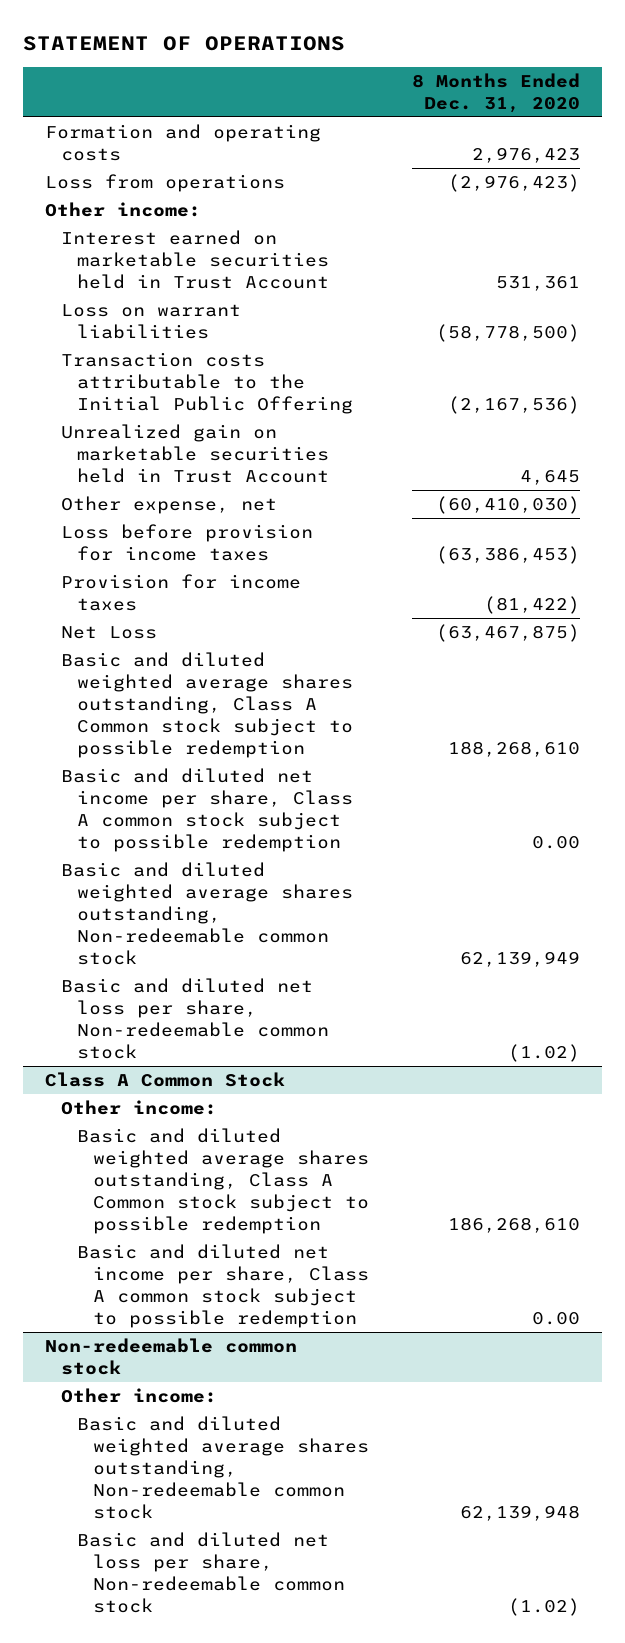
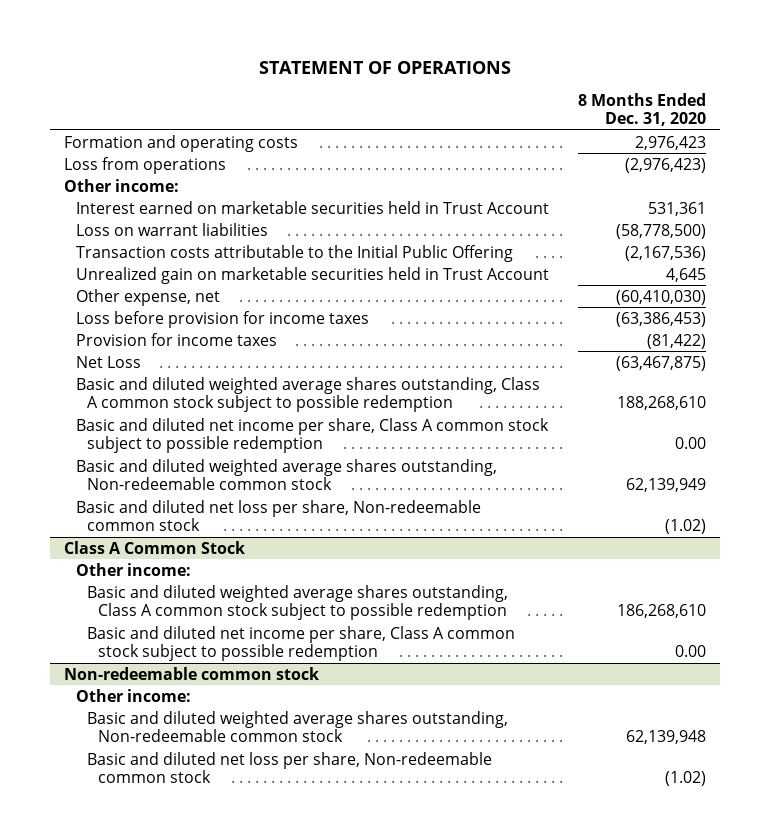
[60,651,354,759] Basic and diluted weighted average shares outstanding, Class A Common stock subject to possible redemption -> [75,376,540,413] Basic and diluted weighted average shares outstanding, Class A common stock subject to possible redemption
[77,1127,370,1235] Basic and diluted weighted average shares outstanding, Class A Common stock subject to possible redemption -> [87,584,509,621] Basic and diluted weighted average shares outstanding, Class A common stock subject to possible redemption

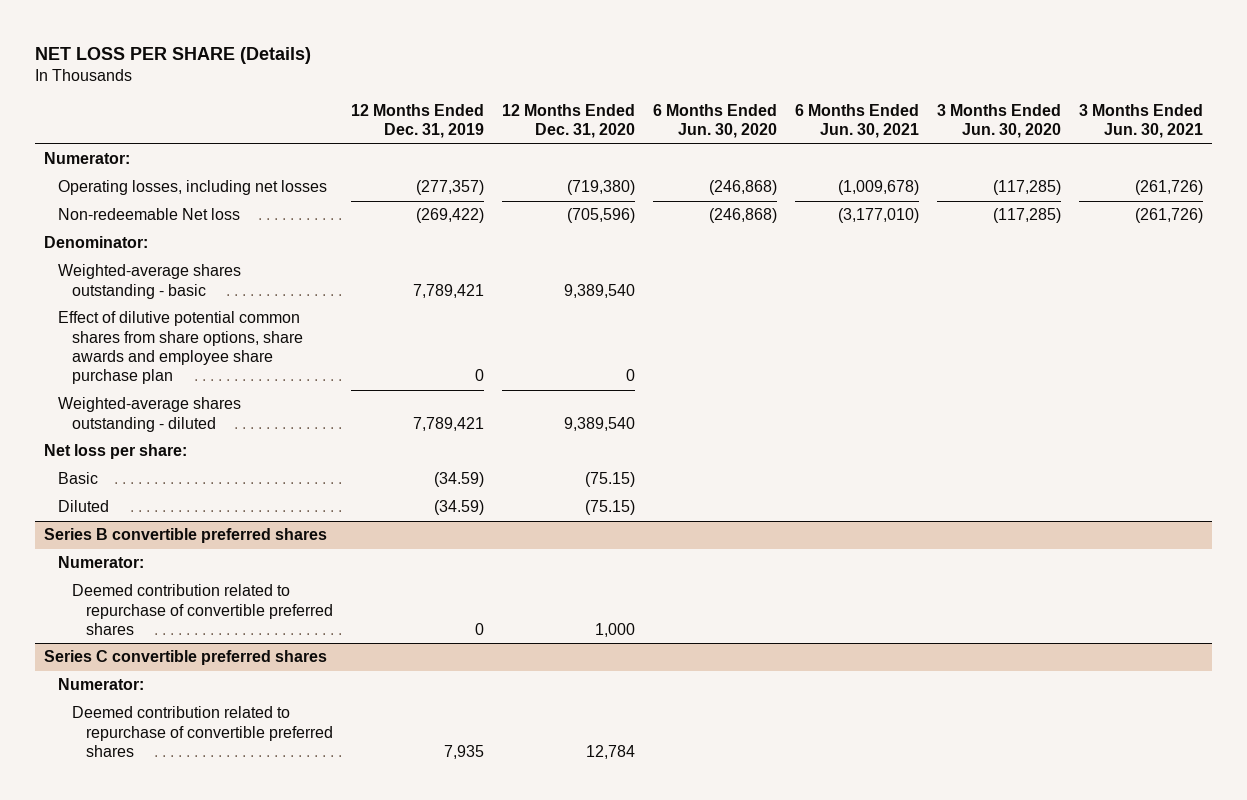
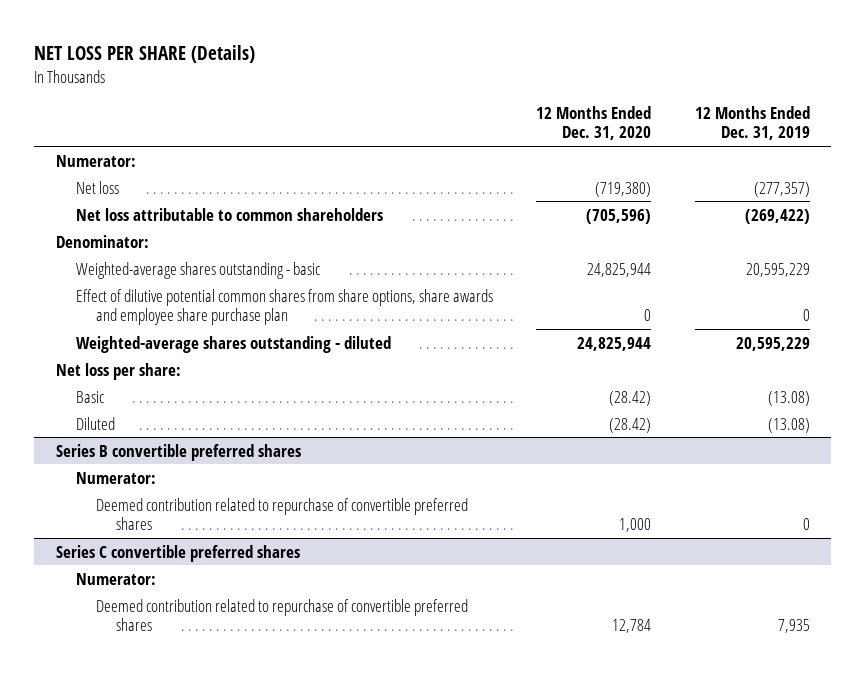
[652,103,777,139] 6 Months Ended Jun. 30, 2020 -> none
[794,103,919,139] 6 Months Ended Jun. 30, 2021 -> none
[936,103,1061,139] 3 Months Ended Jun. 30, 2020 -> none
[1078,103,1203,139] 3 Months Ended Jun. 30, 2021 -> none
[58,180,328,196] Operating losses, including net losses -> [75,180,119,194] Net loss
[58,208,241,221] Non-redeemable Net loss -> [75,207,383,221] Net loss attributable to common shareholders
[412,283,484,298] 7,789,421 -> [745,262,810,277] 20,595,229
[563,283,635,298] 9,389,540 -> [587,262,652,277] 24,825,944
[412,416,484,431] 7,789,421 -> [735,336,810,351] 20,595,229
[563,416,635,431] 9,389,540 -> [577,336,652,351] 24,825,944
[433,472,484,488] (34.59) -> [767,390,810,406] (13.08)
[584,472,635,488] (75.15) -> [609,390,652,406] (28.42)
[433,500,484,516] (34.59) -> [767,417,810,433] (13.08)
[584,500,635,516] (75.15) -> [609,417,652,433] (28.42)

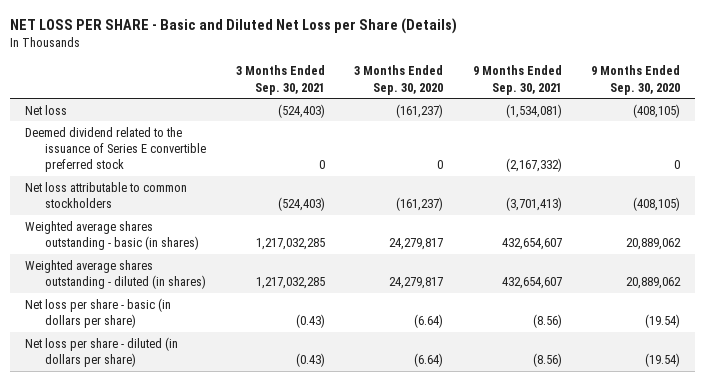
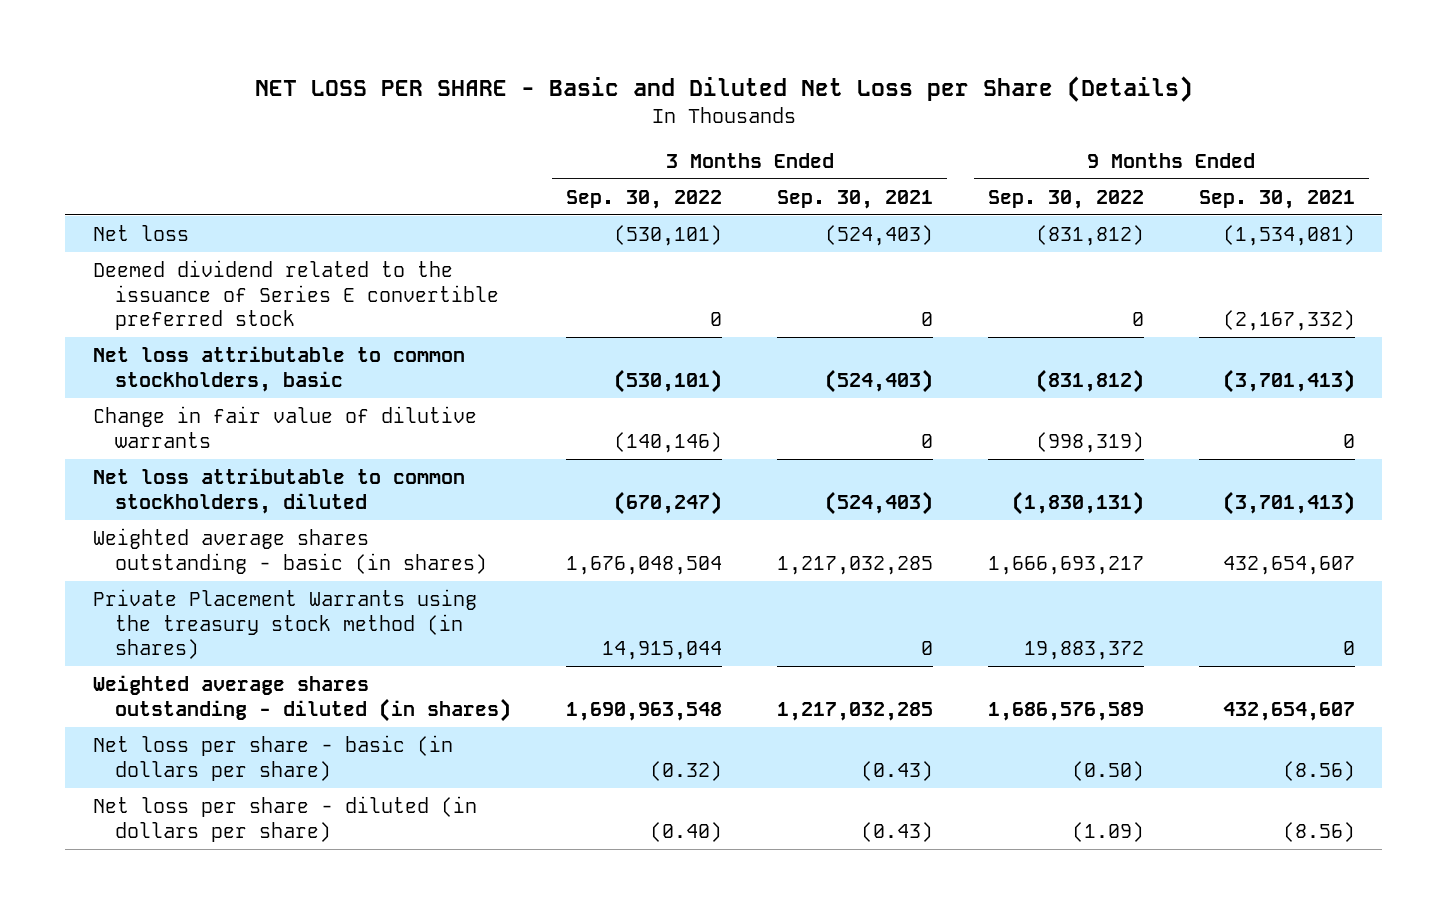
[354,65,444,95] 3 Months Ended Sep. 30, 2020 -> none
[591,65,681,95] 9 Months Ended Sep. 30, 2020 -> none
none -> [566,189,723,209] Sep. 30, 2022
none -> [987,189,1144,209] Sep. 30, 2022
[25,181,188,208] Net loss attributable to common stockholders -> [92,345,465,392] Net loss attributable to common stockholders, basic
none -> [92,405,477,448] Change in fair value of dilutive warrants
none -> [92,467,465,514] Net loss attributable to common stockholders, diluted
none -> [92,588,477,660] Private Placement Warrants using the treasury stock method (in shares)

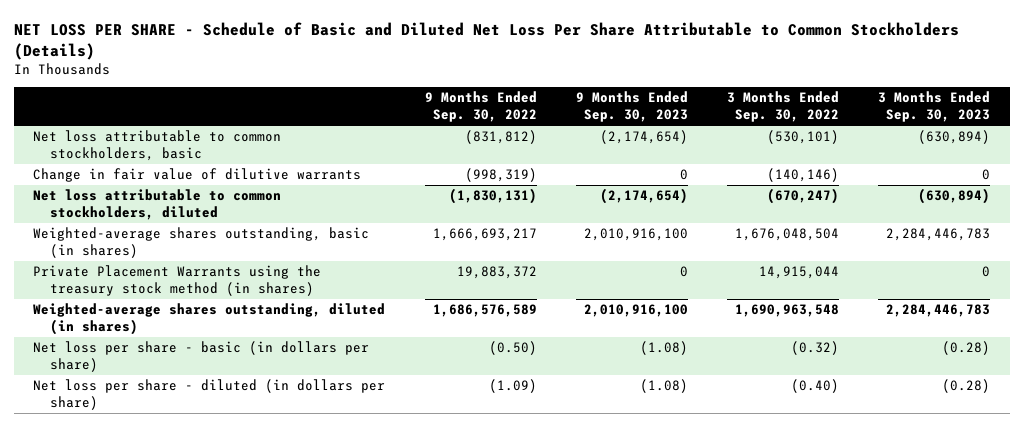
[254,76,1193,103] NET LOSS PER SHARE - Basic and Diluted Net Loss per Share (Details) -> [13,21,959,60] NET LOSS PER SHARE - Schedule of Basic and Diluted Net Loss Per Share Attributable to Common Stockholders (Details)
[777,189,934,209] Sep. 30, 2021 -> none
[1198,189,1355,209] Sep. 30, 2021 -> none
none -> [575,91,688,123] 9 Months Ended Sep. 30, 2023
none -> [878,91,991,123] 3 Months Ended Sep. 30, 2023
[92,224,189,241] Net loss -> none
[92,259,500,331] Deemed dividend related to the issuance of Series E convertible preferred stock -> none
[92,527,488,574] Weighted average shares outstanding - basic (in shares) -> [33,227,370,259] Weighted-average shares outstanding, basic (in shares)
[92,674,512,722] Weighted average shares outstanding - diluted (in shares) -> [33,303,386,336] Weighted-average shares outstanding, diluted (in shares)

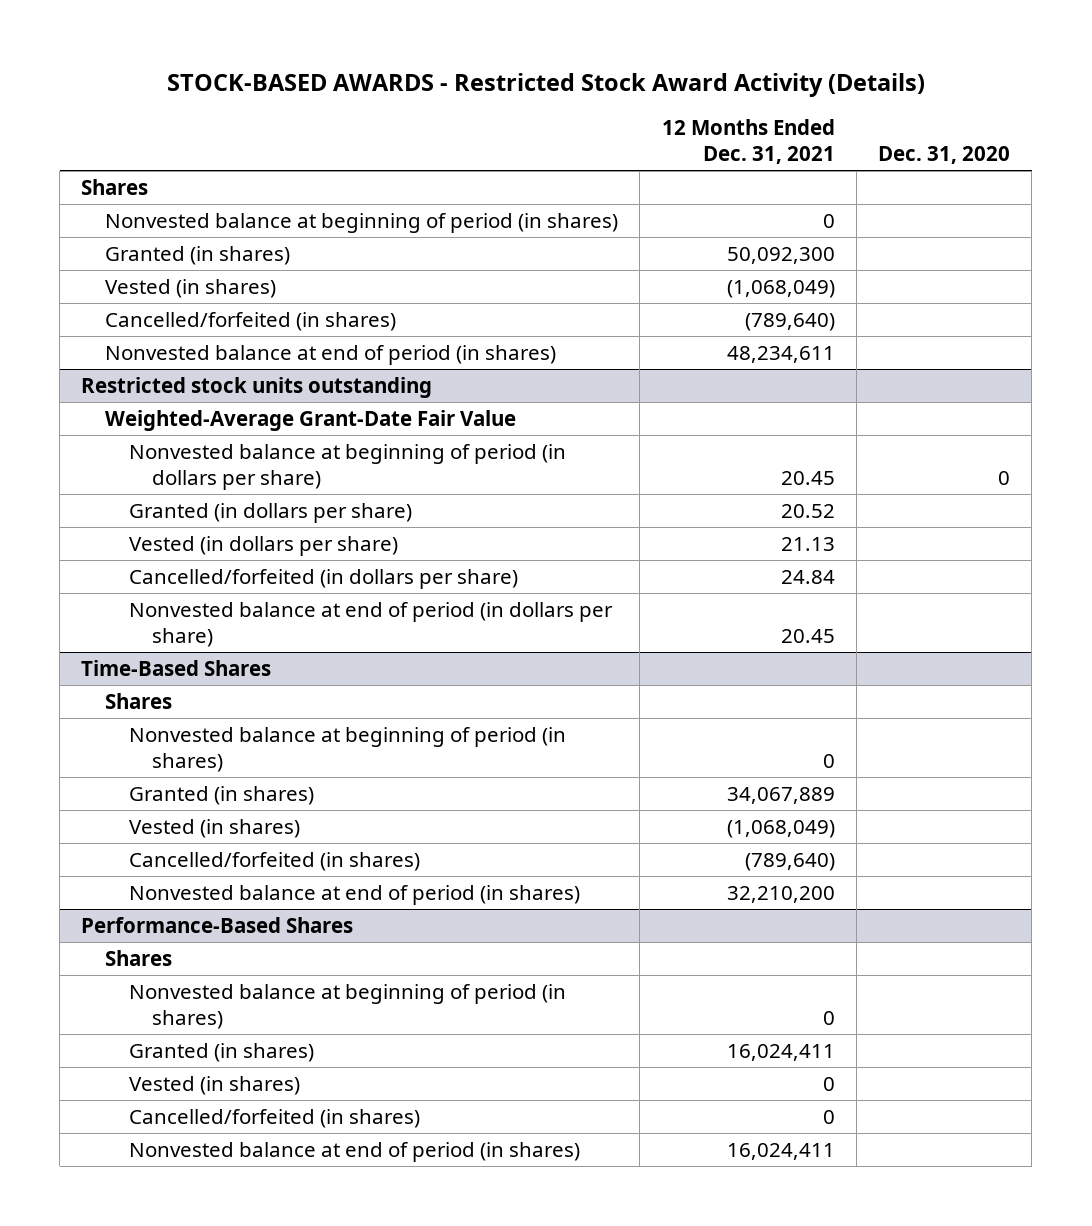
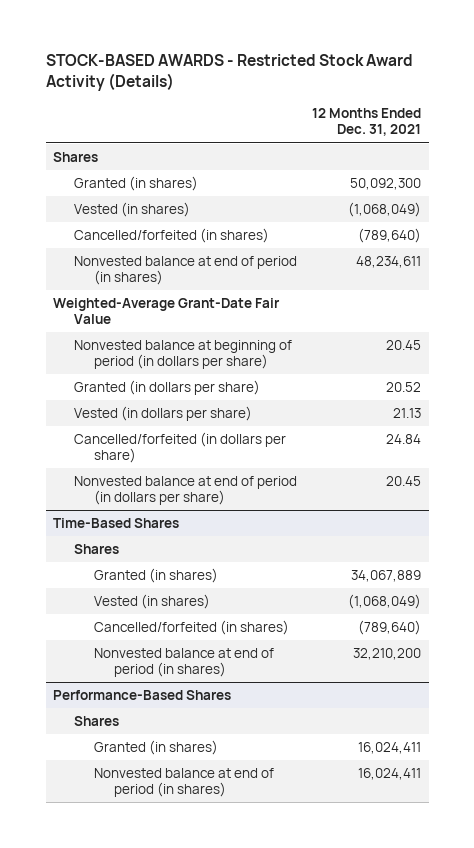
[878,145,1011,164] Dec. 31, 2020 -> none
[105,212,619,233] Nonvested balance at beginning of period (in shares) -> none
[81,376,433,398] Restricted stock units outstanding -> none
[128,726,566,772] Nonvested balance at beginning of period (in shares) -> none
[128,983,566,1029] Nonvested balance at beginning of period (in shares) -> none
[128,1075,300,1095] Vested (in shares) -> none
[128,1108,420,1128] Cancelled/forfeited (in shares) -> none

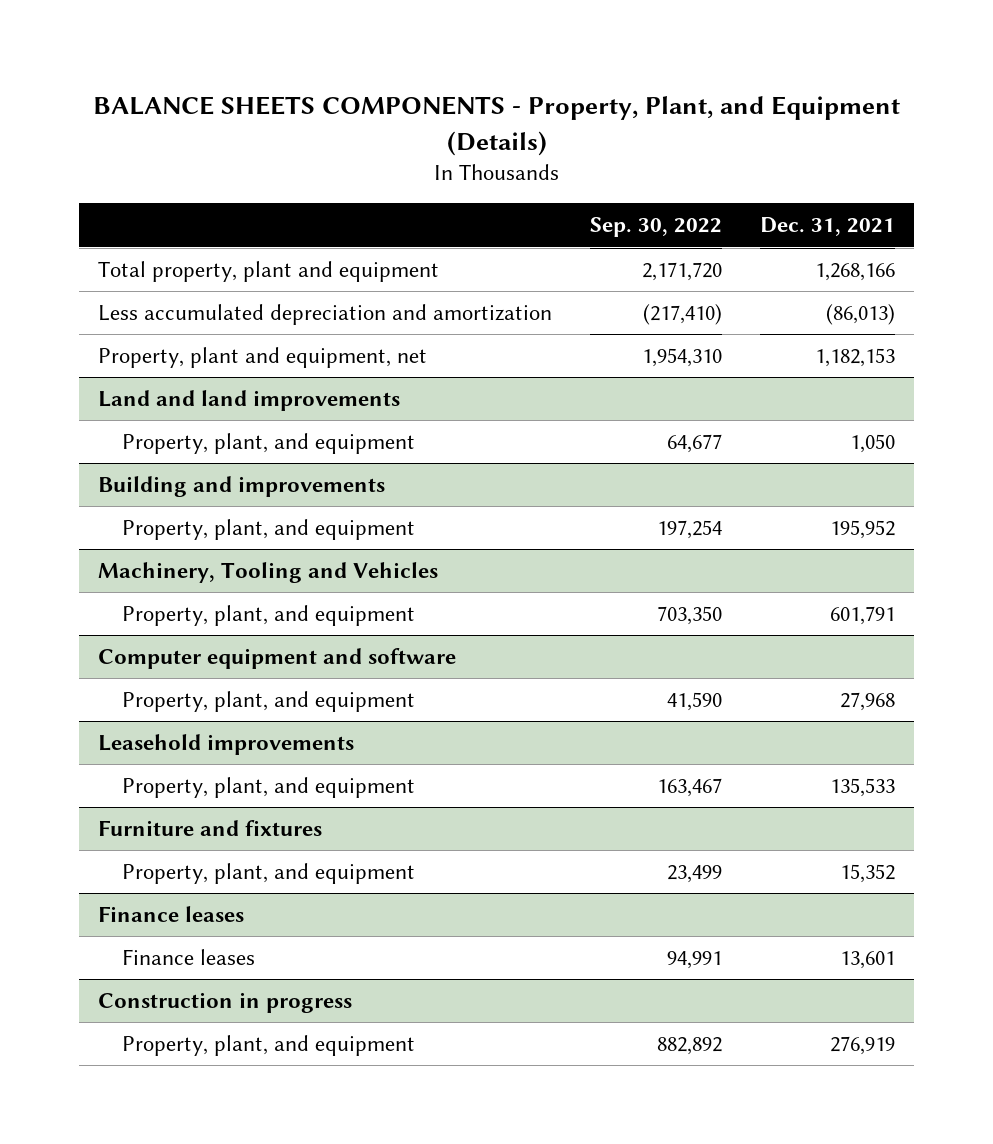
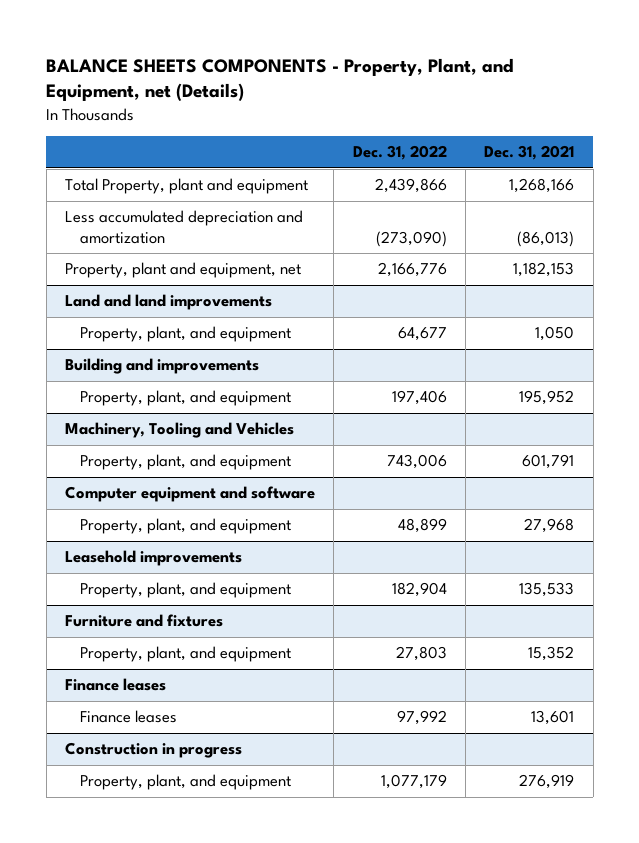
[92,96,900,156] BALANCE SHEETS COMPONENTS - Property, Plant, and Equipment (Details) -> [46,57,515,102] BALANCE SHEETS COMPONENTS - Property, Plant, and Equipment, net (Details)
[590,217,723,238] Sep. 30, 2022 -> none
none -> [352,145,447,161] Dec. 31, 2022
[98,261,440,283] Total property, plant and equipment -> [64,178,308,195] Total Property, plant and equipment

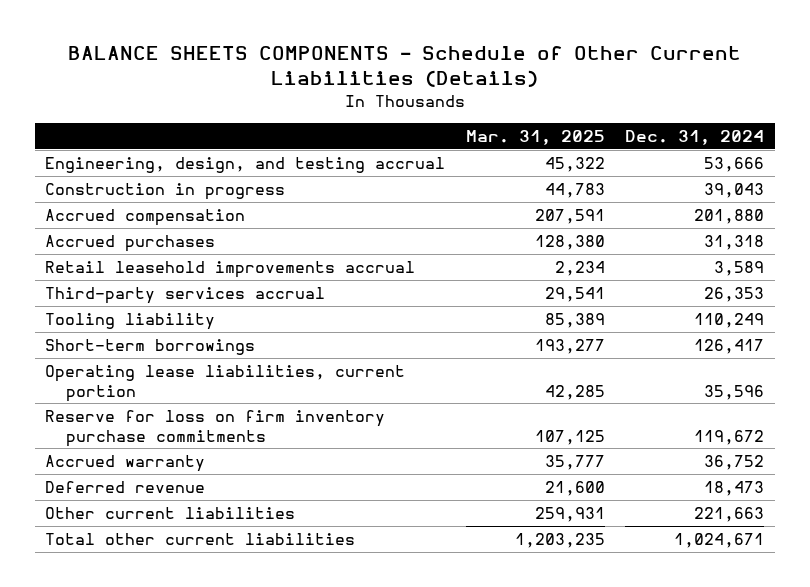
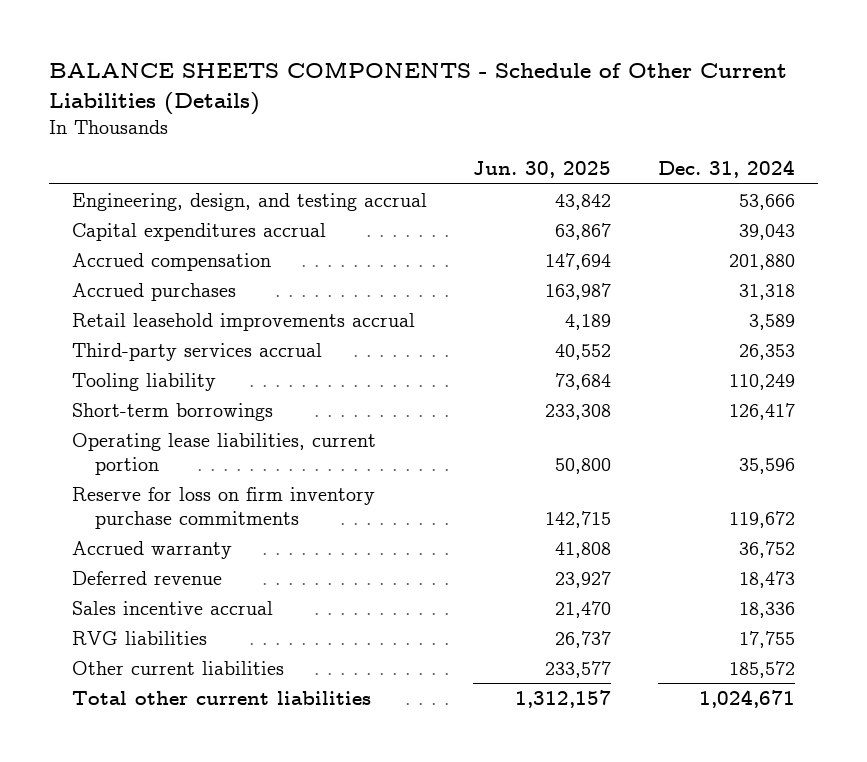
[465,130,605,146] Mar. 31, 2025 -> none
none -> [473,161,612,179] Jun. 30, 2025
[45,182,286,200] Construction in progress -> [71,222,326,241] Capital expenditures accrual
none -> [71,600,273,615] Sales incentive accrual
none -> [71,630,207,645] RVG liabilities
[694,506,765,522] 221,663 -> [729,660,796,678] 185,572

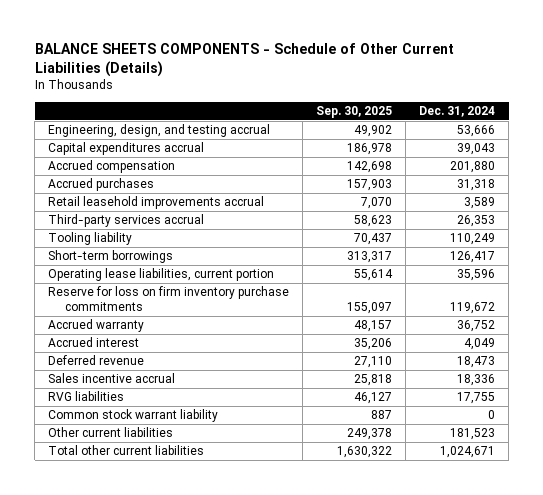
[473,161,612,179] Jun. 30, 2025 -> none
none -> [316,105,393,118] Sep. 30, 2025
none -> [48,337,140,348] Accrued interest
none -> [48,409,219,423] Common stock warrant liability
[729,660,796,678] 185,572 -> [450,428,496,441] 181,523

